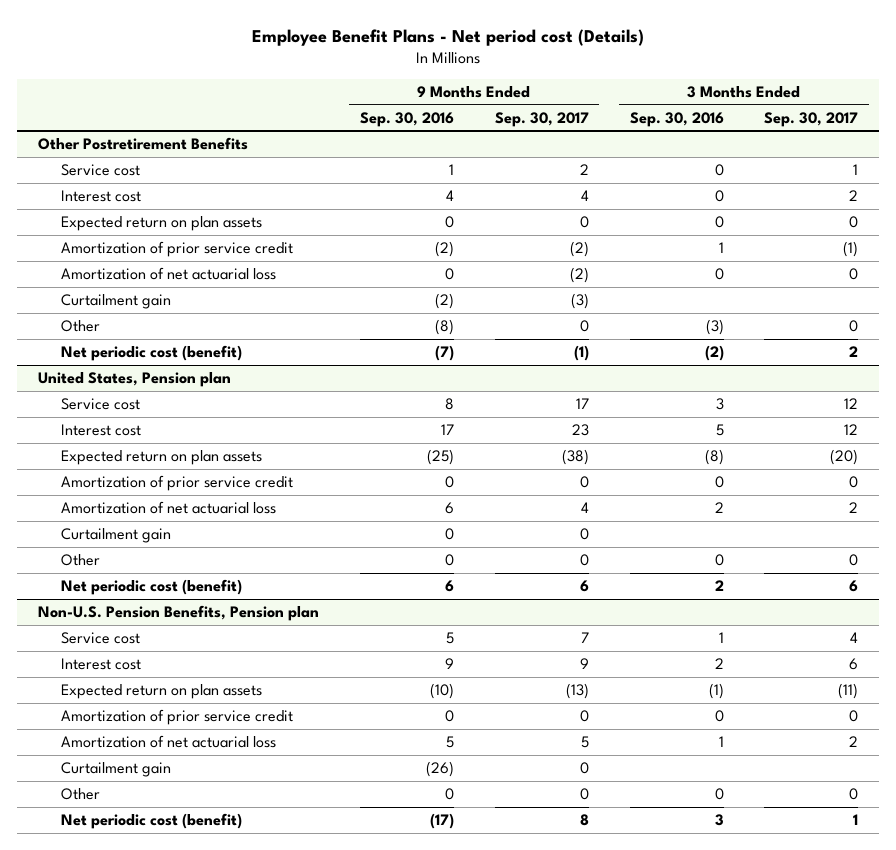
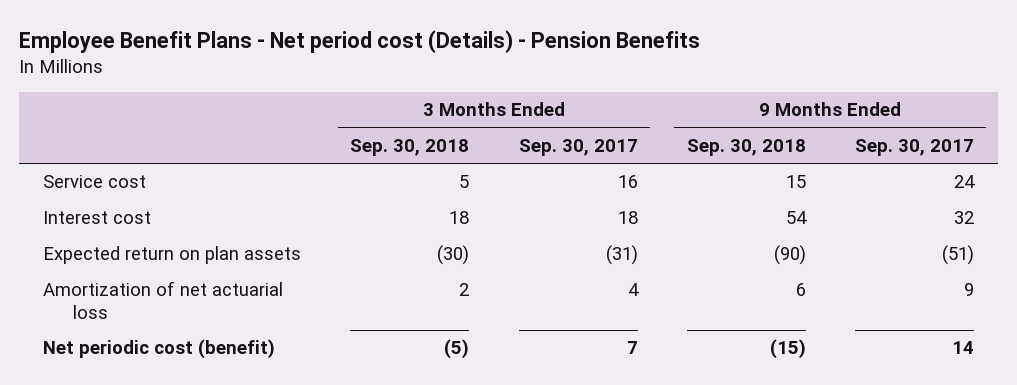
[252,28,645,46] Employee Benefit Plans - Net period cost (Details) -> [18,29,700,53] Employee Benefit Plans - Net period cost (Details) - Pension Benefits
[359,111,454,127] Sep. 30, 2016 -> none
[629,111,724,127] Sep. 30, 2016 -> none
none -> [350,138,470,156] Sep. 30, 2018
none -> [686,138,806,156] Sep. 30, 2018
[37,137,248,151] Other Postretirement Benefits -> none
[60,241,293,258] Amortization of prior service credit -> none
[60,294,171,310] Curtailment gain -> none
[60,320,100,333] Other -> none
[37,372,231,388] United States, Pension plan -> none
[60,398,140,411] Service cost -> none
[60,424,141,437] Interest cost -> none
[60,450,262,466] Expected return on plan assets -> none
[60,475,293,492] Amortization of prior service credit -> none
[60,501,276,515] Amortization of net actuarial loss -> none
[60,528,171,544] Curtailment gain -> none
[60,554,100,567] Other -> none
[60,579,242,596] Net periodic cost (benefit) -> none
[37,605,319,622] Non-U.S. Pension Benefits, Pension plan -> none
[60,632,140,645] Service cost -> none
[60,658,141,671] Interest cost -> none
[60,684,262,700] Expected return on plan assets -> none
[60,709,293,726] Amortization of prior service credit -> none
[60,735,276,749] Amortization of net actuarial loss -> none
[60,762,171,778] Curtailment gain -> none
[60,788,100,801] Other -> none
[60,813,242,830] Net periodic cost (benefit) -> none
[579,164,589,176] 2 -> [953,175,975,189] 24
[853,164,859,176] 1 -> [617,175,638,189] 16
[580,190,589,202] 4 -> [953,211,974,225] 32
[849,190,859,202] 2 -> [617,211,638,225] 18
[579,216,589,229] 0 -> [941,245,974,266] (51)
[849,216,859,229] 0 -> [605,245,638,266] (31)
[569,267,589,284] (2) -> [963,283,974,297] 9
[849,268,859,281] 0 -> [627,283,639,297] 4
[573,345,589,362] (1) -> [951,341,974,355] 14
[849,346,859,358] 2 -> [626,341,638,355] 7

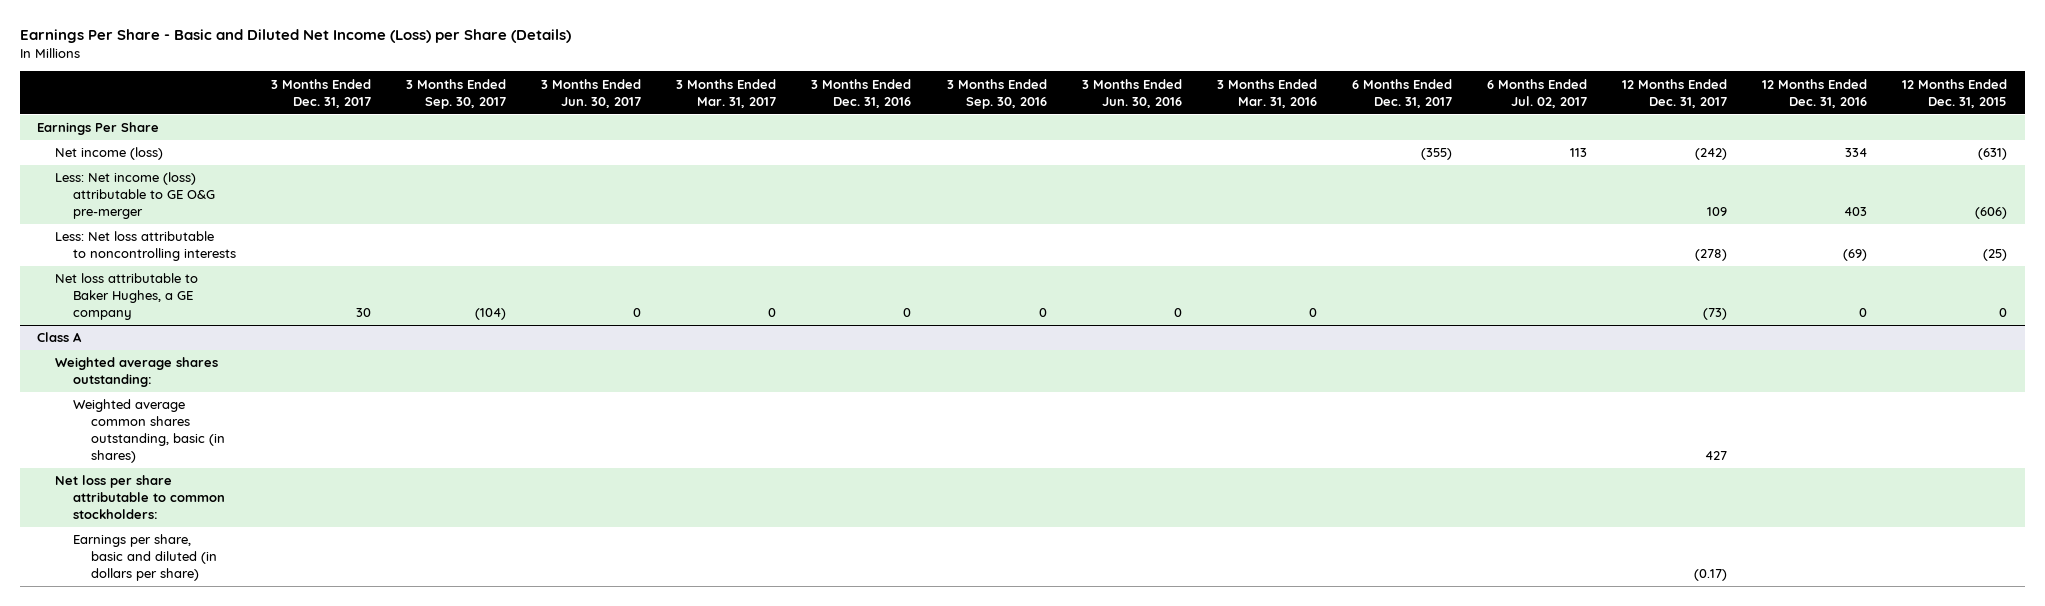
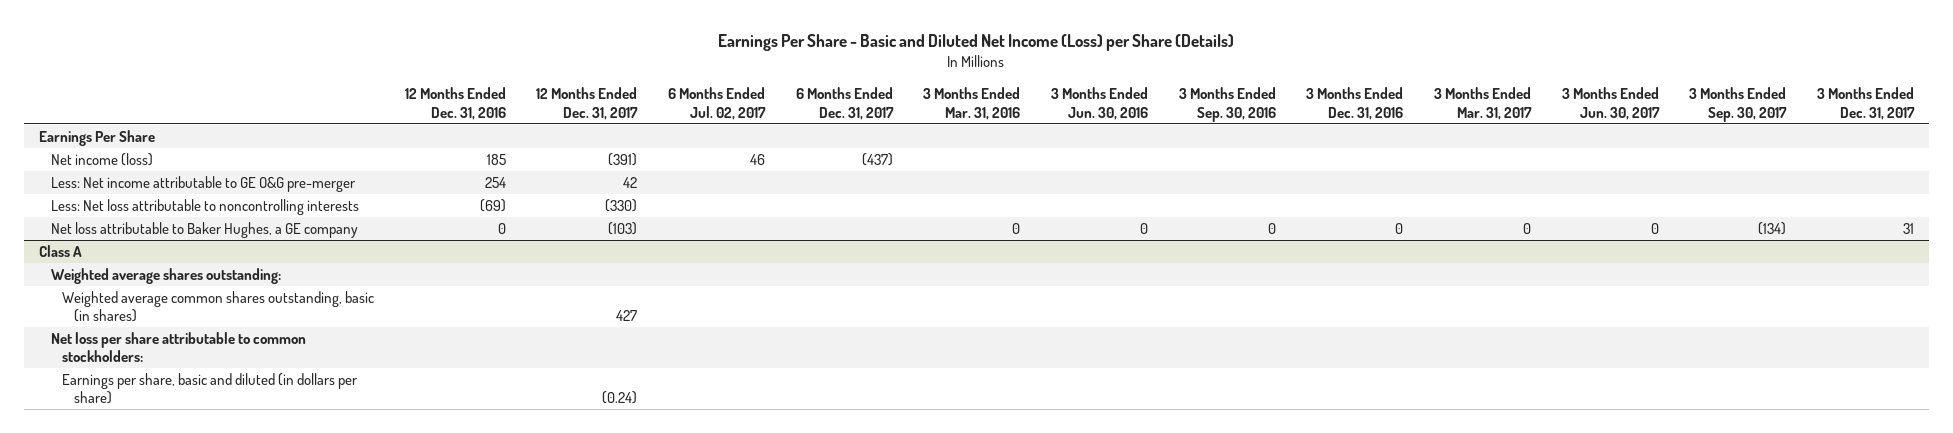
[1902,78,2008,108] 12 Months Ended Dec. 31, 2015 -> none
[1420,148,1452,161] (355) -> [861,152,893,166] (437)
[1570,148,1588,158] 113 -> [750,153,766,165] 46
[1695,148,1728,161] (242) -> [608,152,638,166] (391)
[1845,148,1868,158] 334 -> [486,153,506,165] 185
[55,172,215,220] Less: Net income (loss) attributable to GE O&G pre-merger -> [50,175,356,192] Less: Net income attributable to GE O&G pre-merger
[1707,207,1728,217] 109 -> [623,176,638,188] 42
[1844,207,1868,217] 403 -> [484,176,506,188] 254
[1695,249,1728,262] (278) -> [605,198,638,212] (330)
[355,308,371,318] 30 -> [1902,222,1914,234] 31
[475,308,507,321] (104) -> [1758,221,1787,235] (134)
[1703,308,1728,321] (73) -> [608,221,638,235] (103)
[1694,569,1728,582] (0.17) -> [602,391,638,405] (0.24)

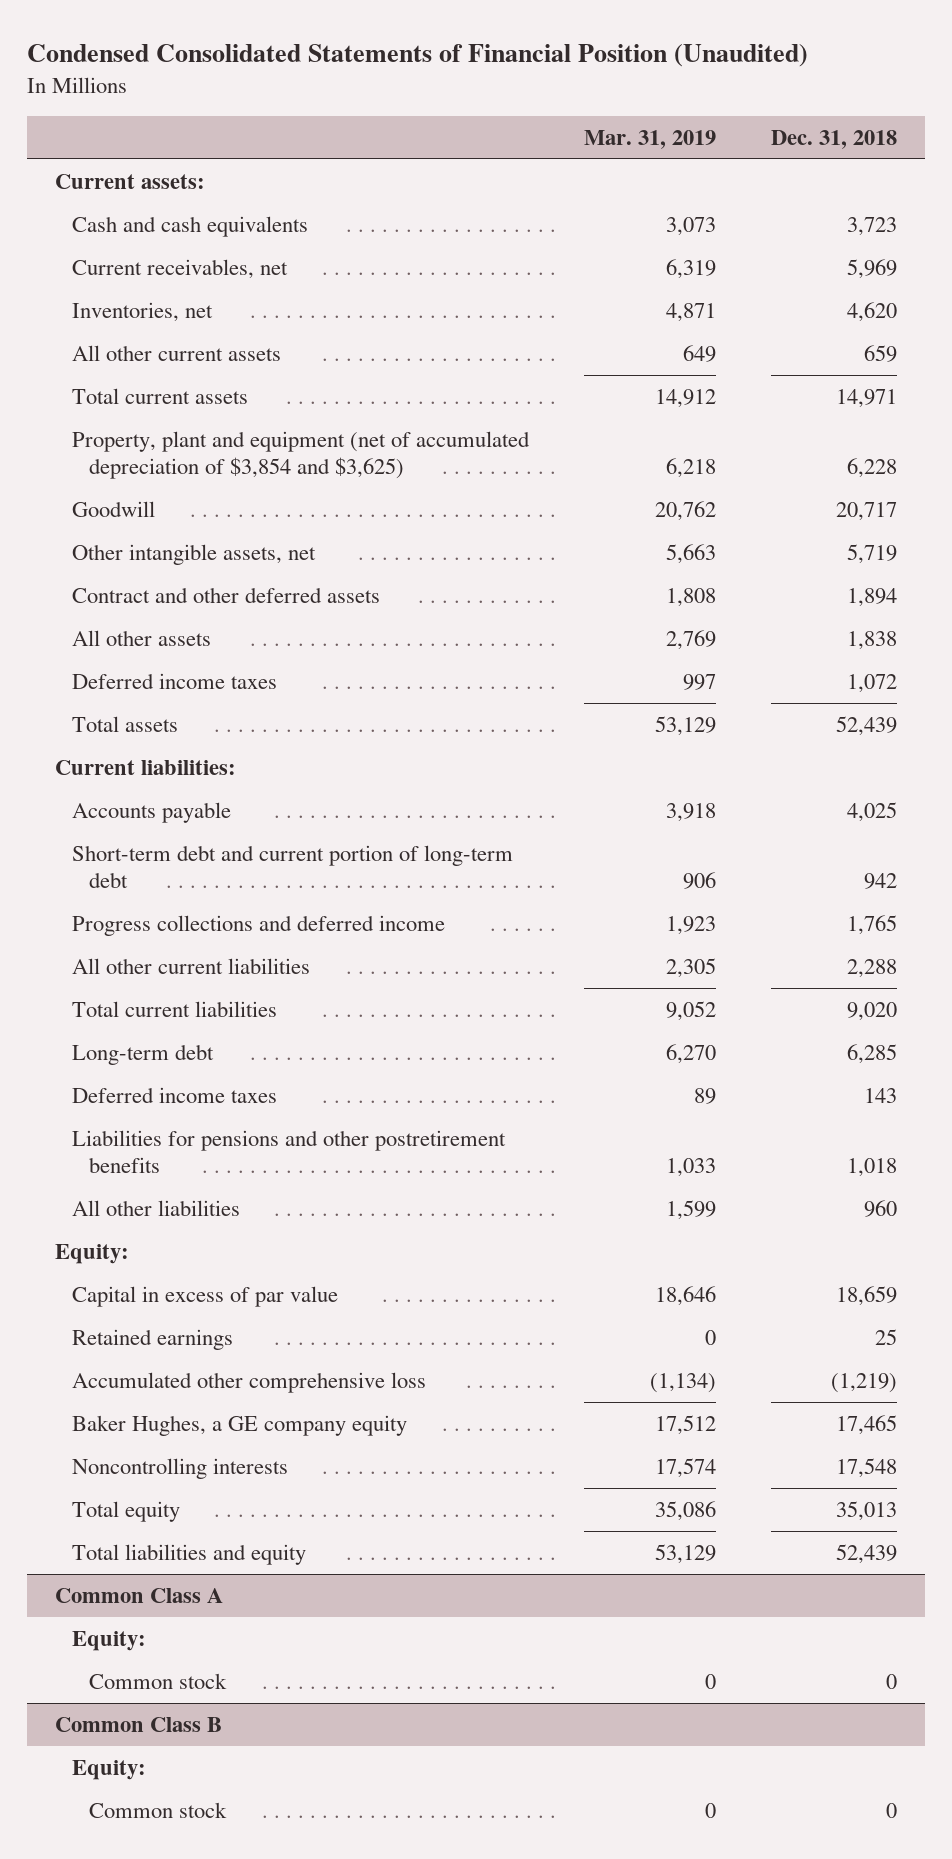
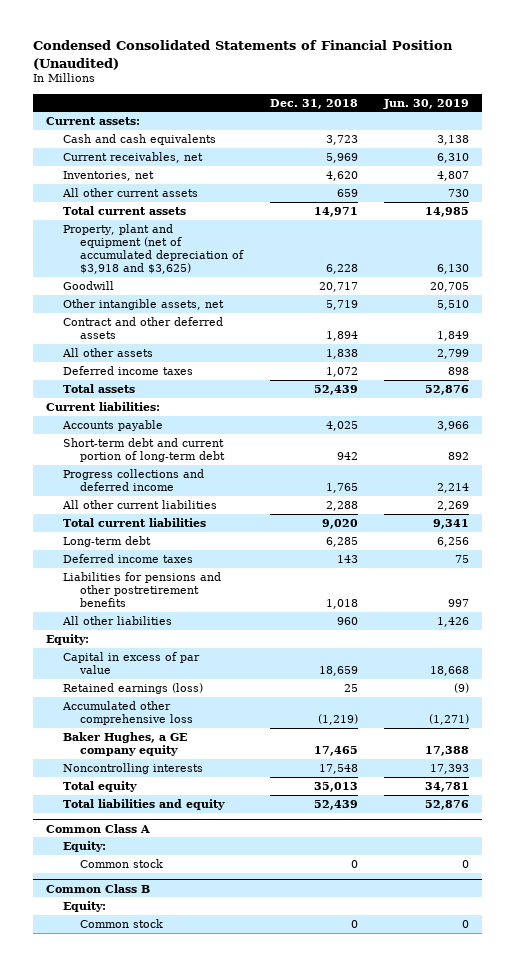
[583,129,716,149] Mar. 31, 2019 -> none
none -> [383,98,470,109] Jun. 30, 2019
[71,431,530,480] Property, plant and equipment (net of accumulated depreciation of $3,854 and $3,625) -> [63,223,245,275] Property, plant and equipment (net of accumulated depreciation of $3,918 and $3,625)
[71,1329,233,1351] Retained earnings -> [63,682,204,694] Retained earnings (loss)

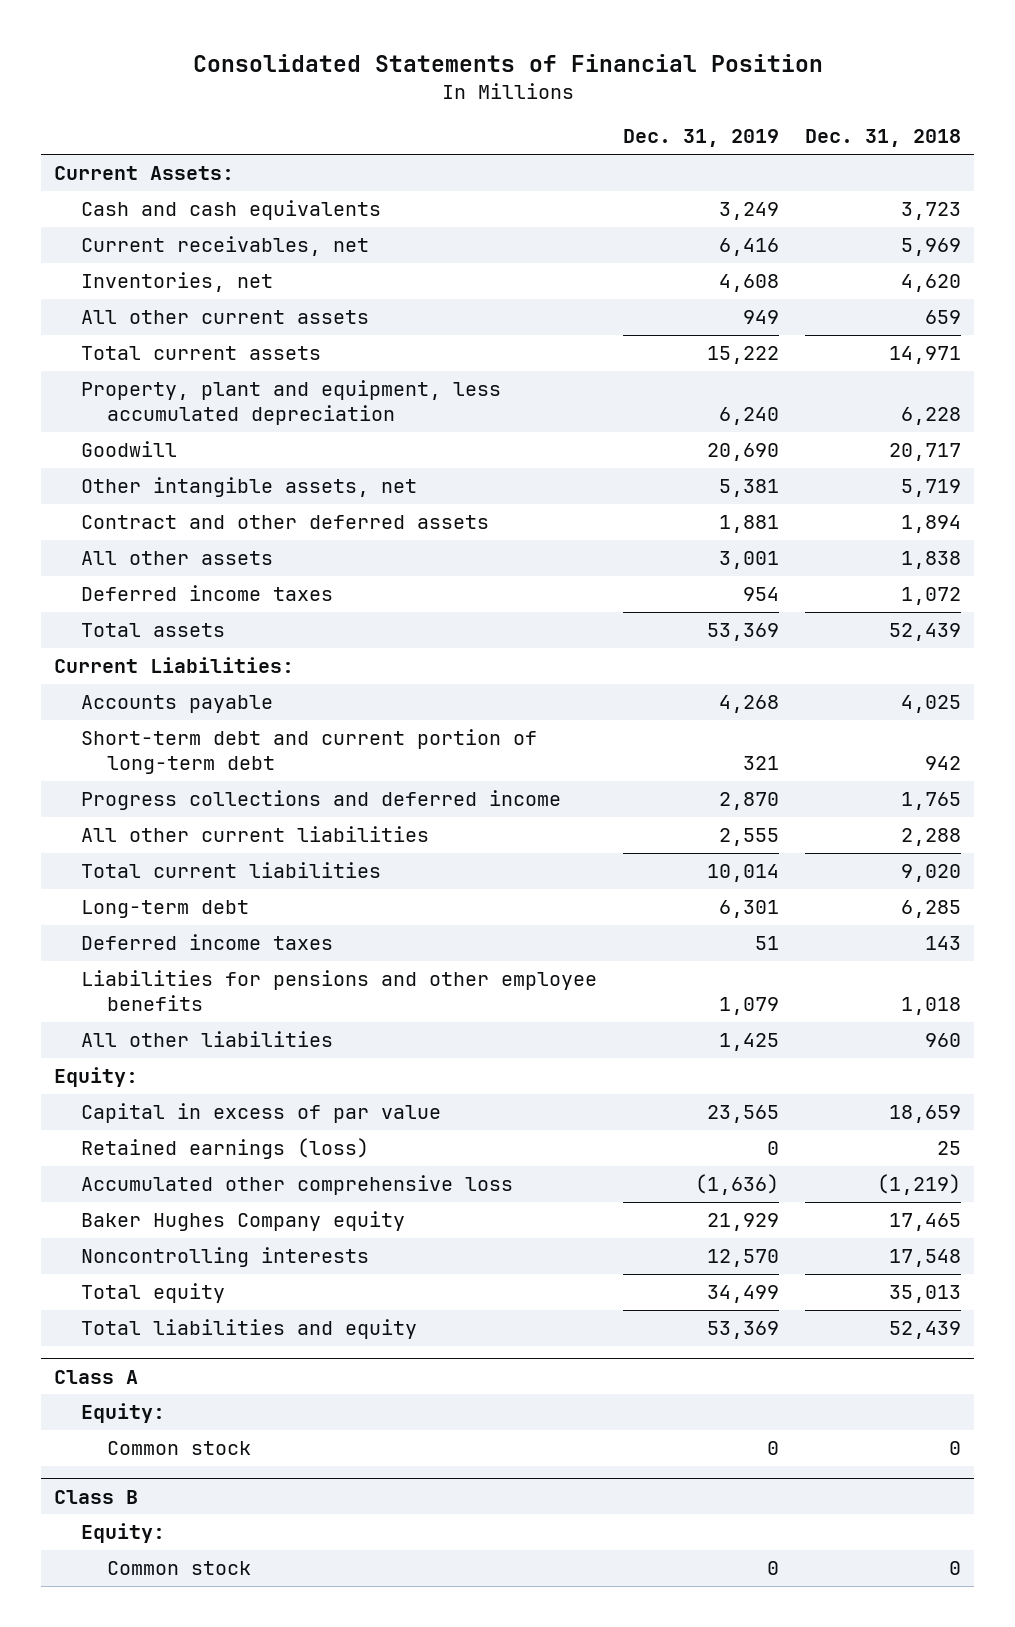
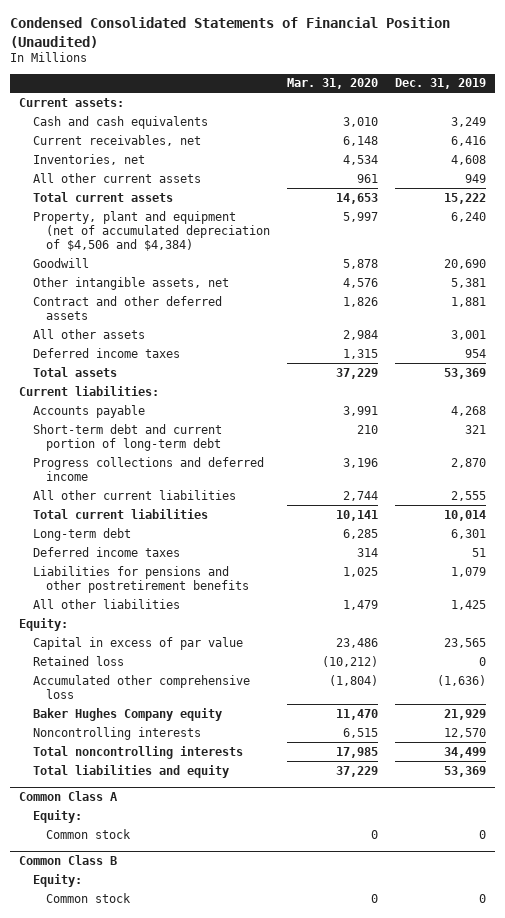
[192,53,823,72] Consolidated Statements of Financial Position -> [10,17,451,48] Condensed Consolidated Statements of Financial Position (Unaudited)
[805,129,962,148] Dec. 31, 2018 -> none
none -> [287,78,379,90] Mar. 31, 2020
[54,166,235,181] Current Assets: -> [18,97,124,107] Current assets:
[80,380,501,426] Property, plant and equipment, less accumulated depreciation -> [32,210,271,251] Property, plant and equipment (net of accumulated depreciation of $4,506 and $4,384)
[54,657,295,674] Current Liabilities: -> [18,385,159,396] Current liabilities:
[80,970,597,1012] Liabilities for pensions and other employee benefits -> [32,565,250,593] Liabilities for pensions and other postretirement benefits
[80,1138,369,1160] Retained earnings (loss) -> [32,655,124,666] Retained loss
[80,1283,225,1304] Total equity -> [32,745,243,759] Total noncontrolling interests
[54,1369,139,1384] Class A -> [18,790,118,801] Common Class A
[54,1489,139,1504] Class B -> [18,854,117,865] Common Class B

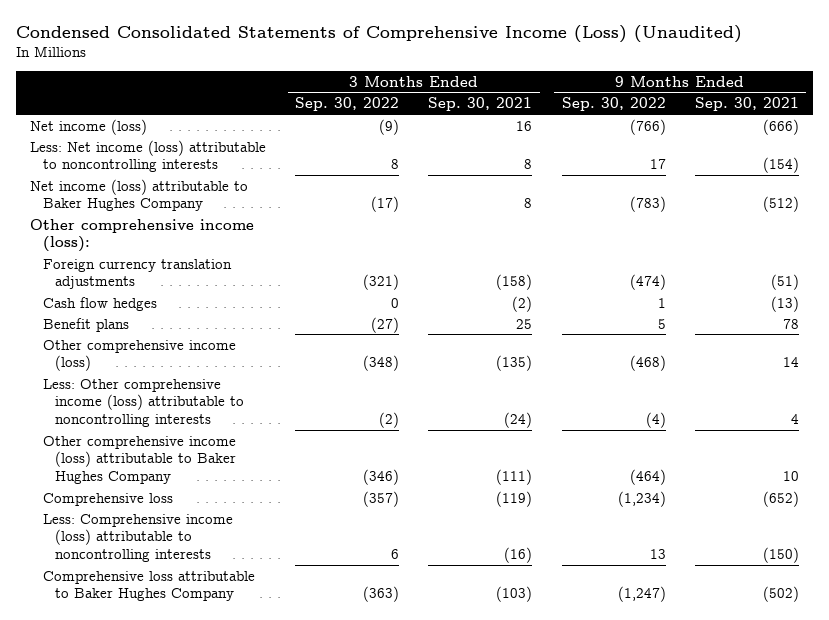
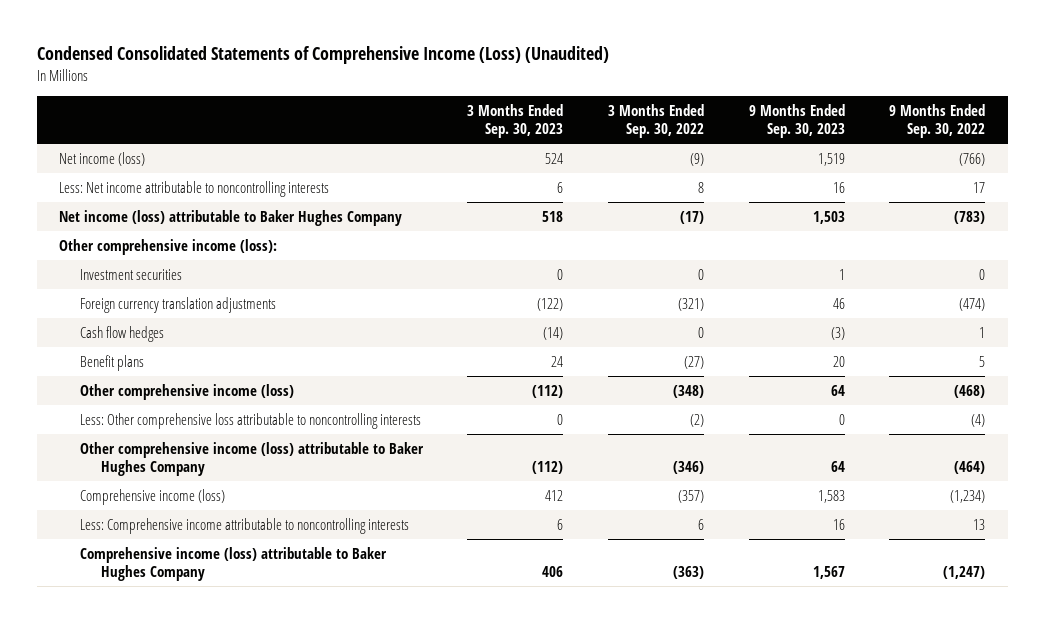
[428,97,533,112] Sep. 30, 2021 -> none
[694,97,799,112] Sep. 30, 2021 -> none
none -> [467,103,564,139] 3 Months Ended Sep. 30, 2023
none -> [748,103,845,139] 9 Months Ended Sep. 30, 2023
[30,139,267,173] Less: Net income (loss) attributable to noncontrolling interests -> [58,180,329,197] Less: Net income attributable to noncontrolling interests
none -> [79,268,182,280] Investment securities
[42,378,245,428] Less: Other comprehensive income (loss) attributable to noncontrolling interests -> [79,412,421,429] Less: Other comprehensive loss attributable to noncontrolling interests
[42,492,173,506] Comprehensive loss -> [79,488,225,505] Comprehensive income (loss)
[42,513,233,563] Less: Comprehensive income (loss) attributable to noncontrolling interests -> [79,517,409,534] Less: Comprehensive income attributable to noncontrolling interests
[42,570,255,602] Comprehensive loss attributable to Baker Hughes Company -> [79,546,387,582] Comprehensive income (loss) attributable to Baker Hughes Company

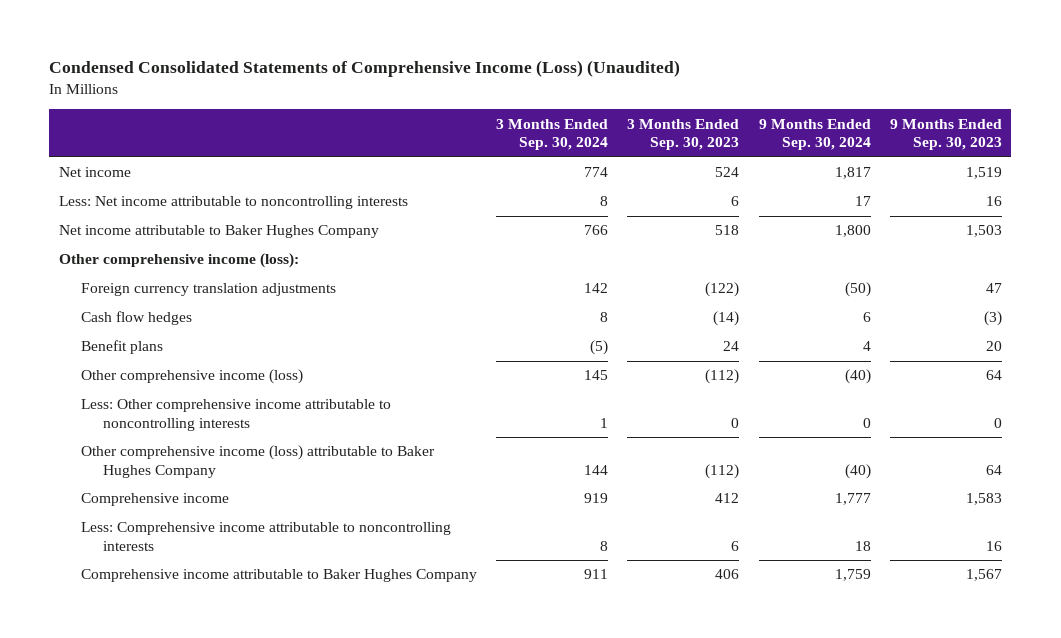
[608,103,705,139] 3 Months Ended Sep. 30, 2022 -> none
[889,103,986,139] 9 Months Ended Sep. 30, 2022 -> none
none -> [496,118,609,151] 3 Months Ended Sep. 30, 2024
none -> [758,118,871,151] 9 Months Ended Sep. 30, 2024
[58,151,145,166] Net income (loss) -> [58,167,131,178] Net income
[58,209,402,226] Net income (loss) attributable to Baker Hughes Company -> [58,225,379,239] Net income attributable to Baker Hughes Company
[79,268,182,280] Investment securities -> none
[832,297,845,309] 46 -> [985,283,1002,294] 47
[79,412,421,429] Less: Other comprehensive loss attributable to noncontrolling interests -> [81,399,392,431] Less: Other comprehensive income attributable to noncontrolling interests
[79,488,225,505] Comprehensive income (loss) -> [81,493,230,507] Comprehensive income
[79,546,387,582] Comprehensive income (loss) attributable to Baker Hughes Company -> [81,569,478,583] Comprehensive income attributable to Baker Hughes Company

